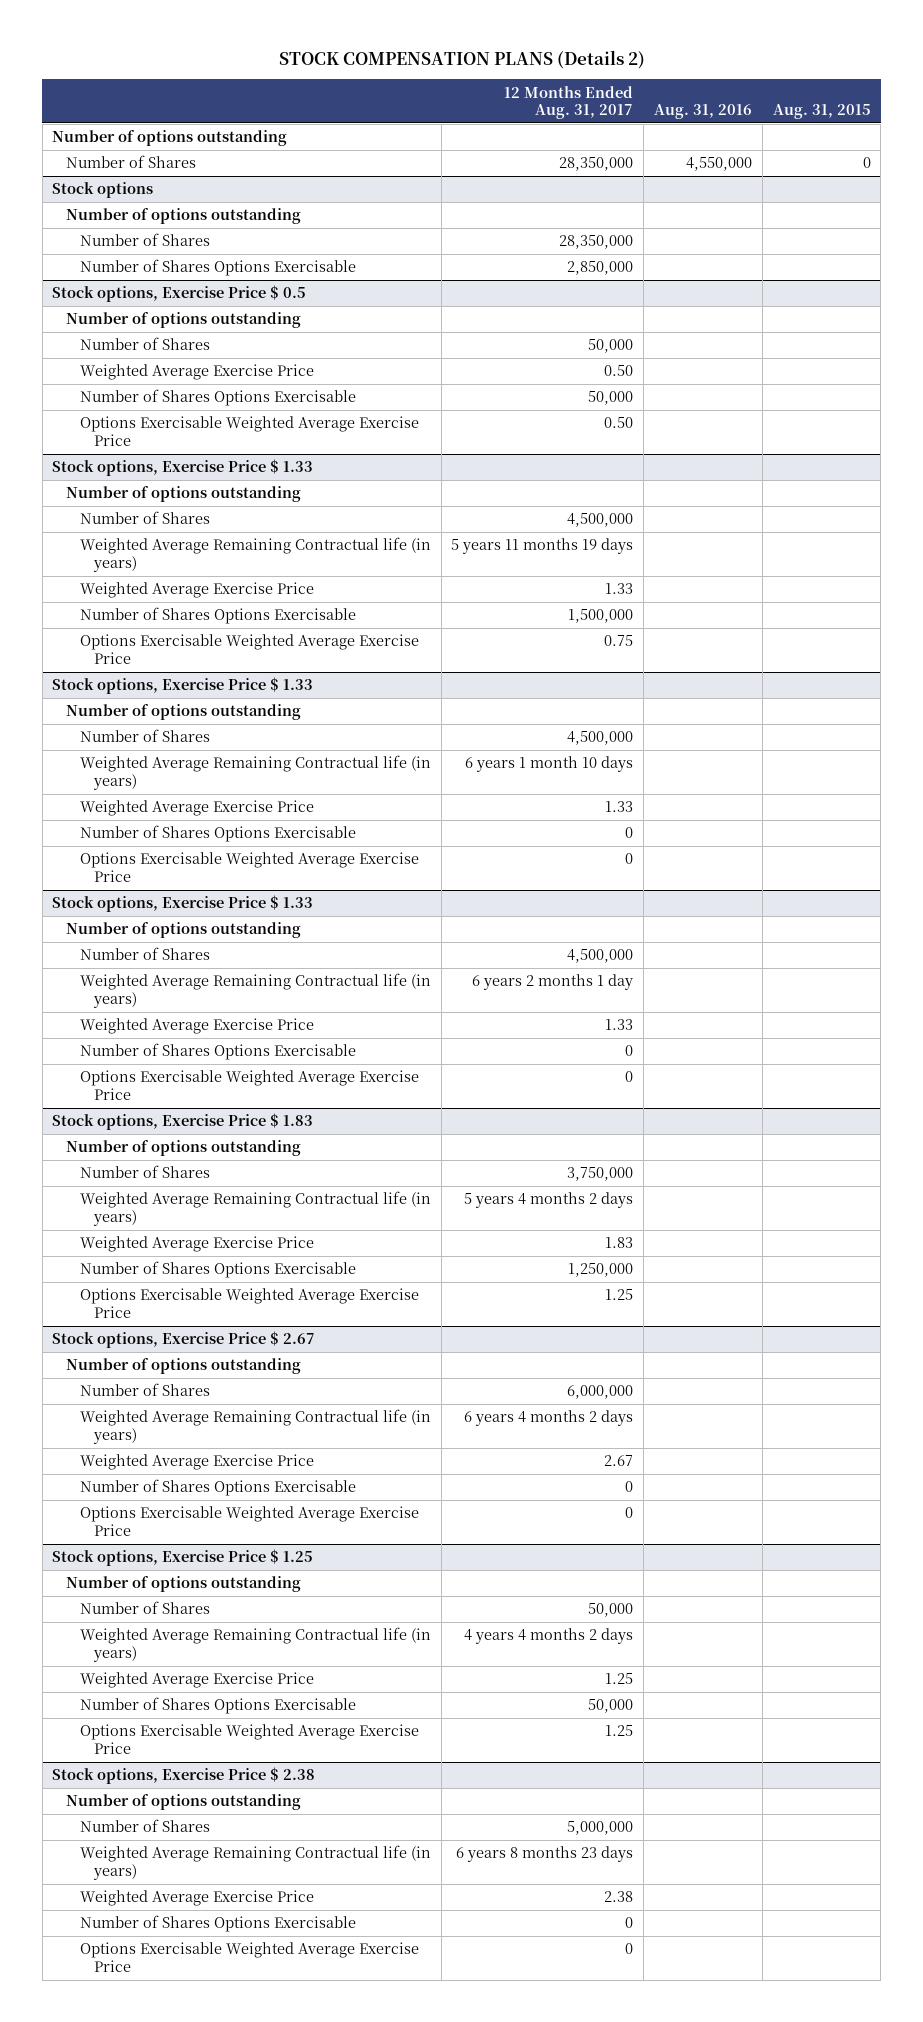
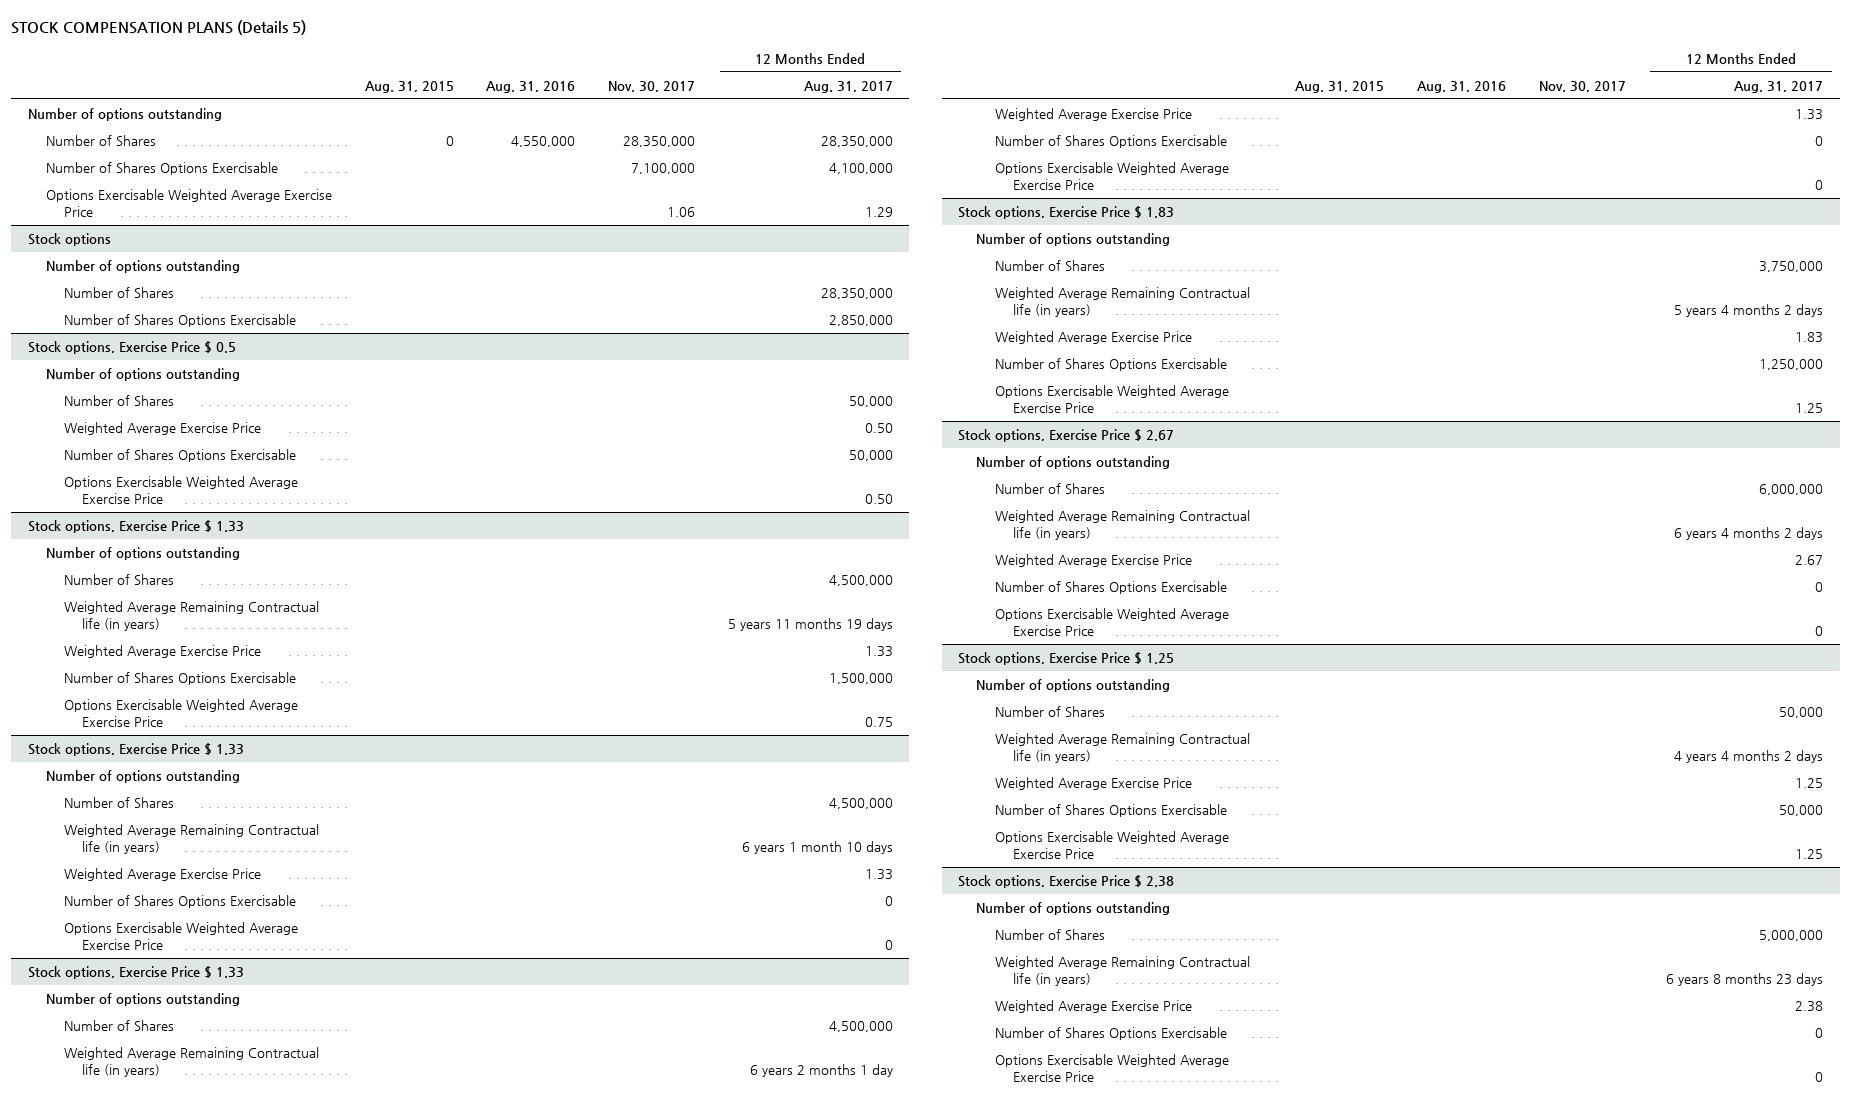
[278,49,645,69] STOCK COMPENSATION PLANS (Details 2) -> [11,19,307,35] STOCK COMPENSATION PLANS (Details 5)
none -> [607,81,695,93] Nov. 30, 2017
none -> [45,162,278,176] Number of Shares Options Exercisable
none -> [45,189,332,217] Options Exercisable Weighted Average Exercise Price

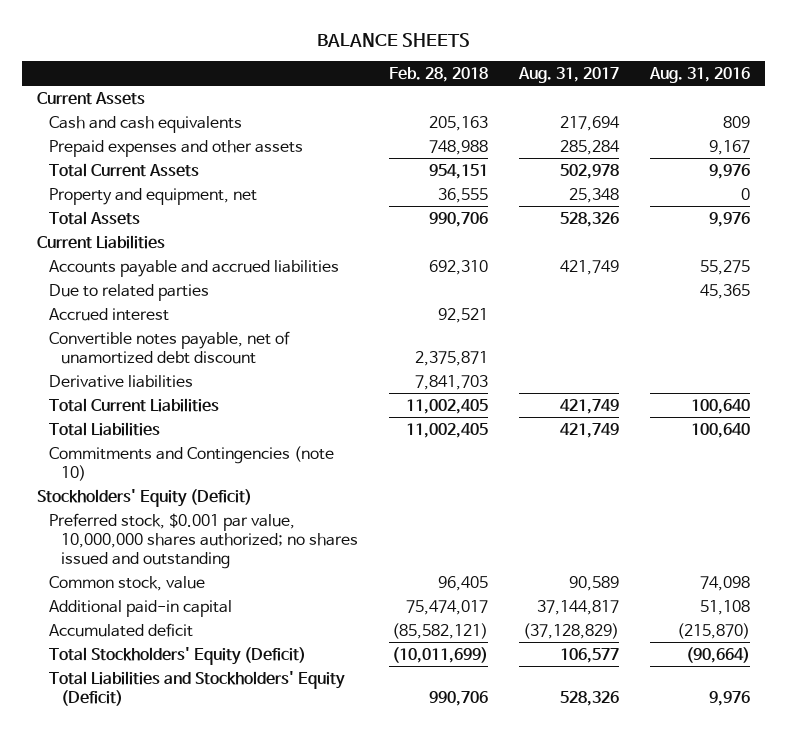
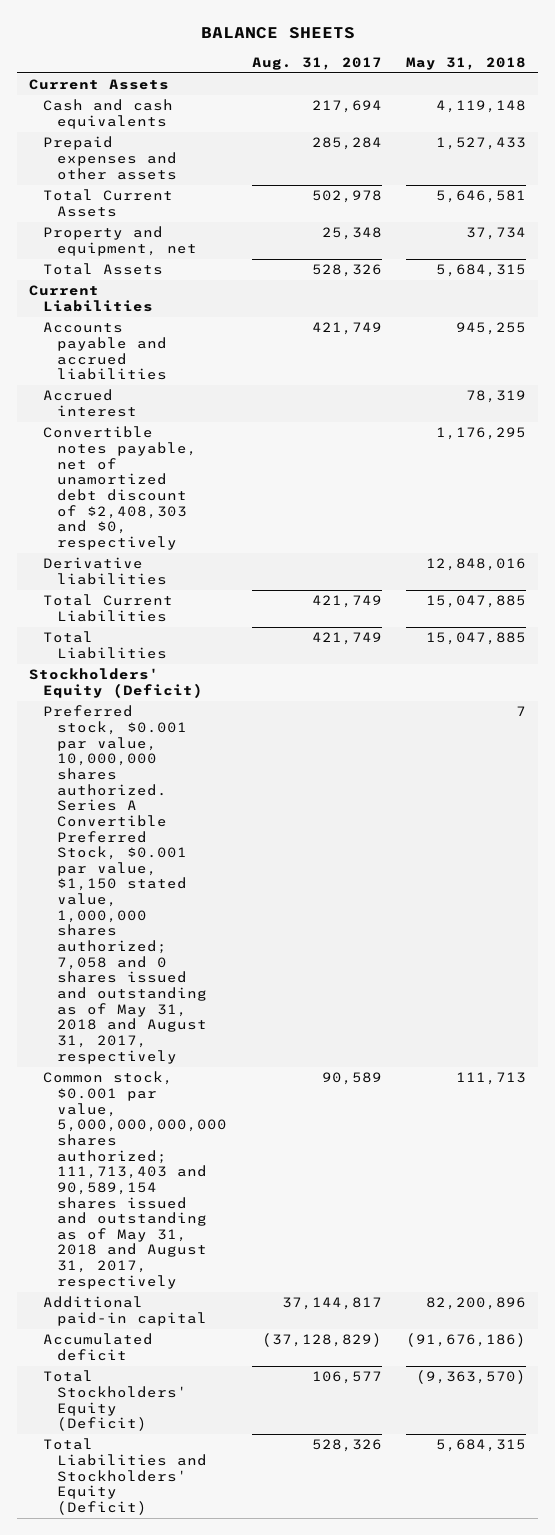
[388,66,488,82] Feb. 28, 2018 -> none
[648,66,750,83] Aug. 31, 2016 -> none
none -> [406,56,527,70] May 31, 2018
[49,283,210,301] Due to related parties -> none
[49,330,291,364] Convertible notes payable, net of unamortized debt discount -> [43,426,198,550] Convertible notes payable, net of unamortized debt discount of $2,408,303 and $0, respectively
[49,445,335,481] Commitments and Contingencies (note 10) -> none
[49,512,358,569] Preferred stock, $0.001 par value, 10,000,000 shares authorized; no shares issued and outstanding -> [43,705,208,1064] Preferred stock, $0.001 par value, 10,000,000 shares authorized. Series A Convertible Preferred Stock, $0.001 par value, $1,150 stated value, 1,000,000 shares authorized; 7,058 and 0 shares issued and outstanding as of May 31, 2018 and August 31, 2017, respectively
[49,575,206,591] Common stock, value -> [43,1071,228,1289] Common stock, $0.001 par value, 5,000,000,000,000 shares authorized; 111,713,403 and 90,589,154 shares issued and outstanding as of May 31, 2018 and August 31, 2017, respectively

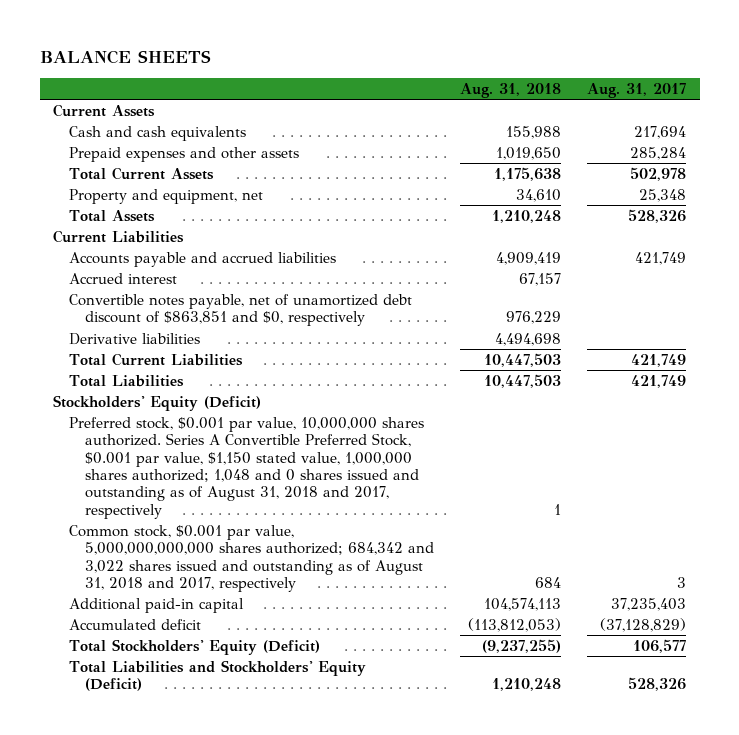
[406,56,527,70] May 31, 2018 -> none
none -> [459,82,561,98] Aug. 31, 2018
[43,426,198,550] Convertible notes payable, net of unamortized debt discount of $2,408,303 and $0, respectively -> [68,293,412,327] Convertible notes payable, net of unamortized debt discount of $863,851 and $0, respectively
[43,705,208,1064] Preferred stock, $0.001 par value, 10,000,000 shares authorized. Series A Convertible Preferred Stock, $0.001 par value, $1,150 stated value, 1,000,000 shares authorized; 7,058 and 0 shares issued and outstanding as of May 31, 2018 and August 31, 2017, respectively -> [68,416,424,519] Preferred stock, $0.001 par value, 10,000,000 shares authorized. Series A Convertible Preferred Stock, $0.001 par value, $1,150 stated value, 1,000,000 shares authorized; 1,048 and 0 shares issued and outstanding as of August 31, 2018 and 2017, respectively
[43,1071,228,1289] Common stock, $0.001 par value, 5,000,000,000,000 shares authorized; 111,713,403 and 90,589,154 shares issued and outstanding as of May 31, 2018 and August 31, 2017, respectively -> [68,524,434,593] Common stock, $0.001 par value, 5,000,000,000,000 shares authorized; 684,342 and 3,022 shares issued and outstanding as of August 31, 2018 and 2017, respectively
[321,1072,382,1086] 90,589 -> [677,577,687,589] 3
[281,1297,382,1311] 37,144,817 -> [611,597,687,611] 37,235,403

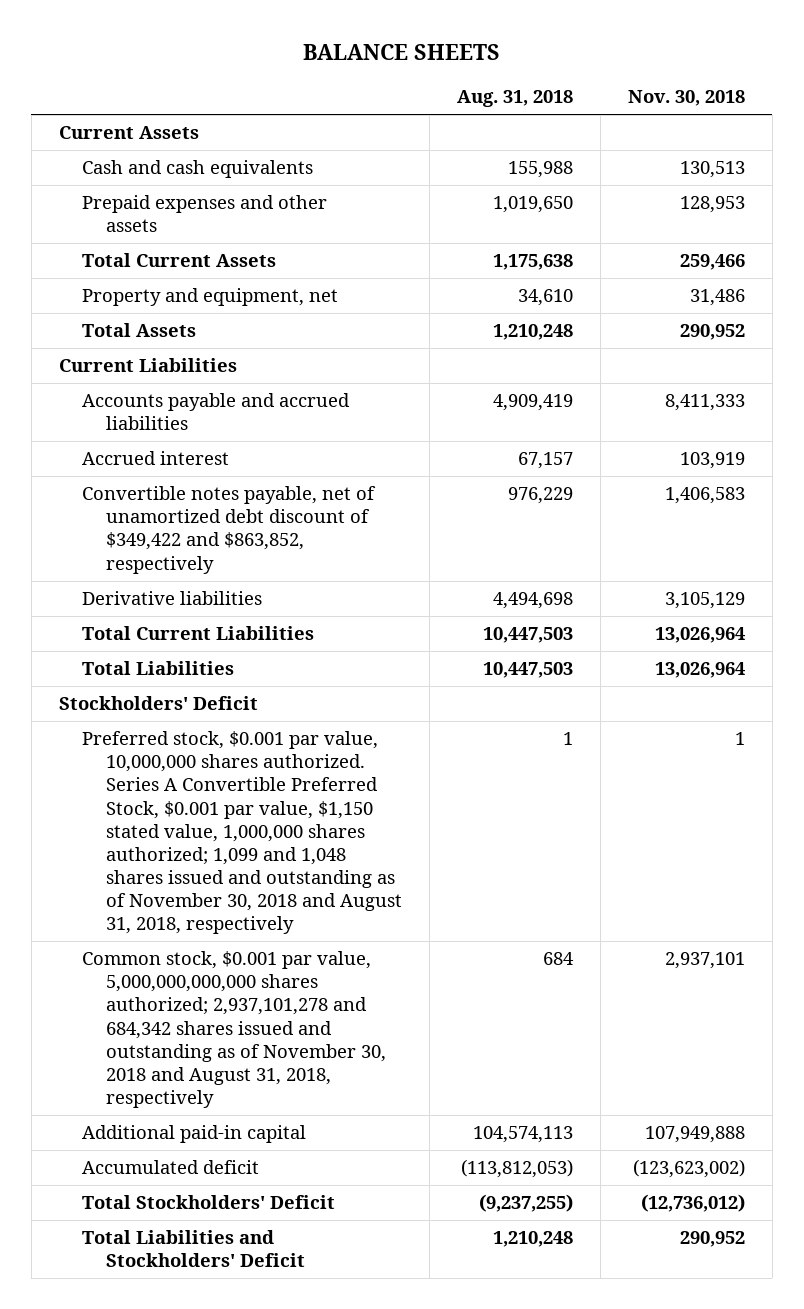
[587,82,687,98] Aug. 31, 2017 -> none
none -> [627,90,745,107] Nov. 30, 2018
[68,293,412,327] Convertible notes payable, net of unamortized debt discount of $863,851 and $0, respectively -> [82,486,377,574] Convertible notes payable, net of unamortized debt discount of $349,422 and $863,852, respectively
[52,394,261,411] Stockholders' Equity (Deficit) -> [58,696,258,711] Stockholders' Deficit
[68,416,424,519] Preferred stock, $0.001 par value, 10,000,000 shares authorized. Series A Convertible Preferred Stock, $0.001 par value, $1,150 stated value, 1,000,000 shares authorized; 1,048 and 0 shares issued and outstanding as of August 31, 2018 and 2017, respectively -> [82,731,402,934] Preferred stock, $0.001 par value, 10,000,000 shares authorized. Series A Convertible Preferred Stock, $0.001 par value, $1,150 stated value, 1,000,000 shares authorized; 1,099 and 1,048 shares issued and outstanding as of November 30, 2018 and August 31, 2018, respectively
[68,524,434,593] Common stock, $0.001 par value, 5,000,000,000,000 shares authorized; 684,342 and 3,022 shares issued and outstanding as of August 31, 2018 and 2017, respectively -> [82,951,386,1108] Common stock, $0.001 par value, 5,000,000,000,000 shares authorized; 2,937,101,278 and 684,342 shares issued and outstanding as of November 30, 2018 and August 31, 2018, respectively
[68,638,320,655] Total Stockholders' Equity (Deficit) -> [82,1195,336,1210] Total Stockholders' Deficit
[68,659,366,692] Total Liabilities and Stockholders' Equity (Deficit) -> [82,1230,305,1268] Total Liabilities and Stockholders' Deficit

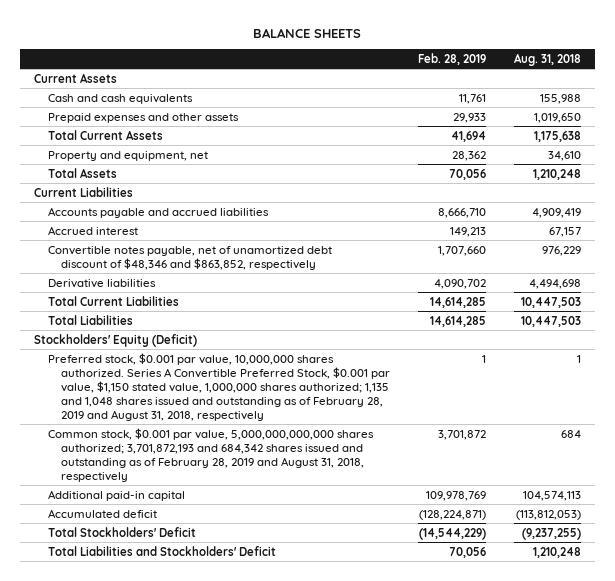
[627,90,745,107] Nov. 30, 2018 -> none
none -> [417,52,486,65] Feb. 28, 2019
[82,486,377,574] Convertible notes payable, net of unamortized debt discount of $349,422 and $863,852, respectively -> [47,245,332,270] Convertible notes payable, net of unamortized debt discount of $48,346 and $863,852, respectively
[58,696,258,711] Stockholders' Deficit -> [33,333,197,347] Stockholders' Equity (Deficit)
[82,731,402,934] Preferred stock, $0.001 par value, 10,000,000 shares authorized. Series A Convertible Preferred Stock, $0.001 par value, $1,150 stated value, 1,000,000 shares authorized; 1,099 and 1,048 shares issued and outstanding as of November 30, 2018 and August 31, 2018, respectively -> [47,352,391,421] Preferred stock, $0.001 par value, 10,000,000 shares authorized. Series A Convertible Preferred Stock, $0.001 par value, $1,150 stated value, 1,000,000 shares authorized; 1,135 and 1,048 shares issued and outstanding as of February 28, 2019 and August 31, 2018, respectively
[82,951,386,1108] Common stock, $0.001 par value, 5,000,000,000,000 shares authorized; 2,937,101,278 and 684,342 shares issued and outstanding as of November 30, 2018 and August 31, 2018, respectively -> [47,427,374,482] Common stock, $0.001 par value, 5,000,000,000,000 shares authorized; 3,701,872,193 and 684,342 shares issued and outstanding as of February 28, 2019 and August 31, 2018, respectively

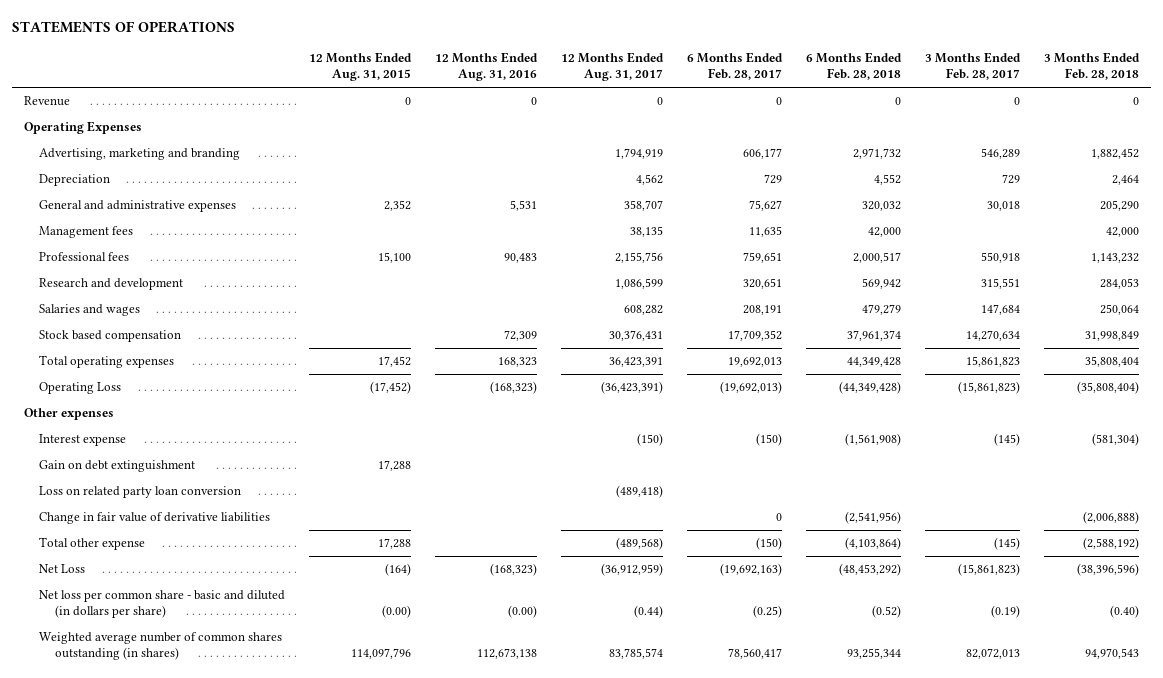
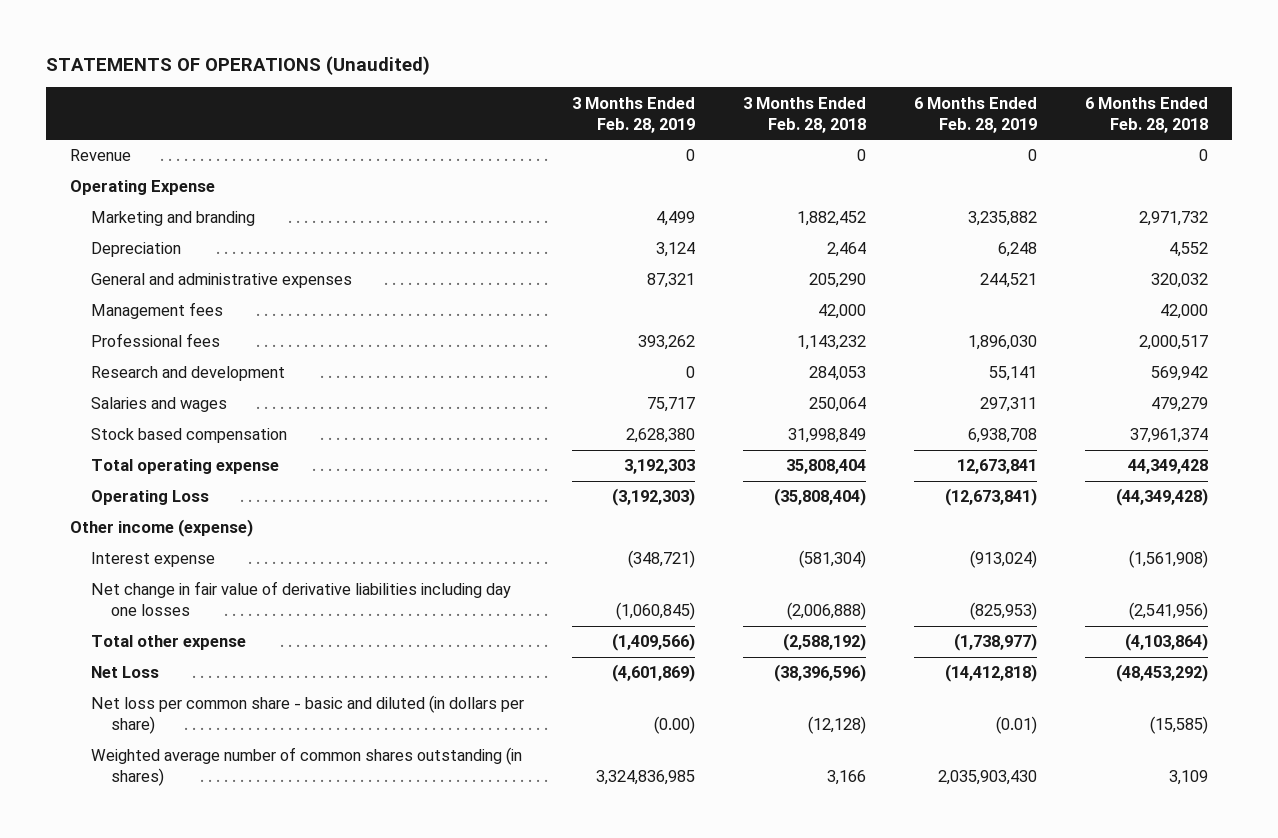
[12,21,236,34] STATEMENTS OF OPERATIONS -> [45,56,430,76] STATEMENTS OF OPERATIONS (Unaudited)
[309,52,413,82] 12 Months Ended Aug. 31, 2015 -> none
[435,52,539,82] 12 Months Ended Aug. 31, 2016 -> none
[561,52,665,82] 12 Months Ended Aug. 31, 2017 -> none
[687,52,784,81] 6 Months Ended Feb. 28, 2017 -> none
[924,52,1021,81] 3 Months Ended Feb. 28, 2017 -> none
none -> [571,96,695,133] 3 Months Ended Feb. 28, 2019
none -> [913,96,1037,133] 6 Months Ended Feb. 28, 2019
[24,121,143,135] Operating Expenses -> [69,180,215,196] Operating Expense
[39,148,241,161] Advertising, marketing and branding -> [90,211,255,227] Marketing and branding
[39,355,175,369] Total operating expenses -> [90,459,279,475] Total operating expense
[24,408,115,421] Other expenses -> [69,519,253,538] Other income (expense)
[39,460,196,473] Gain on debt extinguishment -> none
[39,486,242,499] Loss on related party loan conversion -> none
[39,512,271,525] Change in fair value of derivative liabilities -> [90,581,511,617] Net change in fair value of derivative liabilities including day one losses
[872,605,902,619] (0.52) -> [1150,716,1209,735] (15,585)
[1109,605,1139,619] (0.40) -> [807,716,866,735] (12,128)
[847,648,902,660] 93,255,344 -> [1169,770,1209,786] 3,109
[1084,648,1139,660] 94,970,543 -> [826,770,866,786] 3,166

